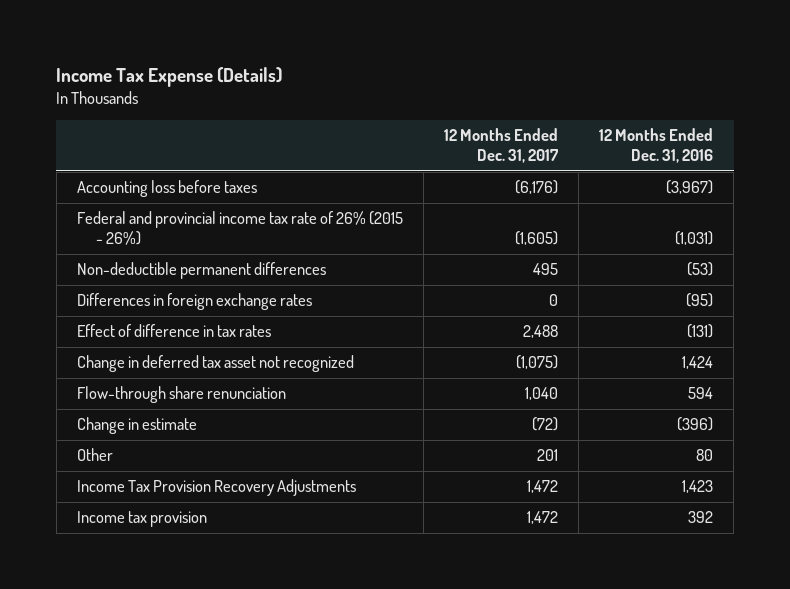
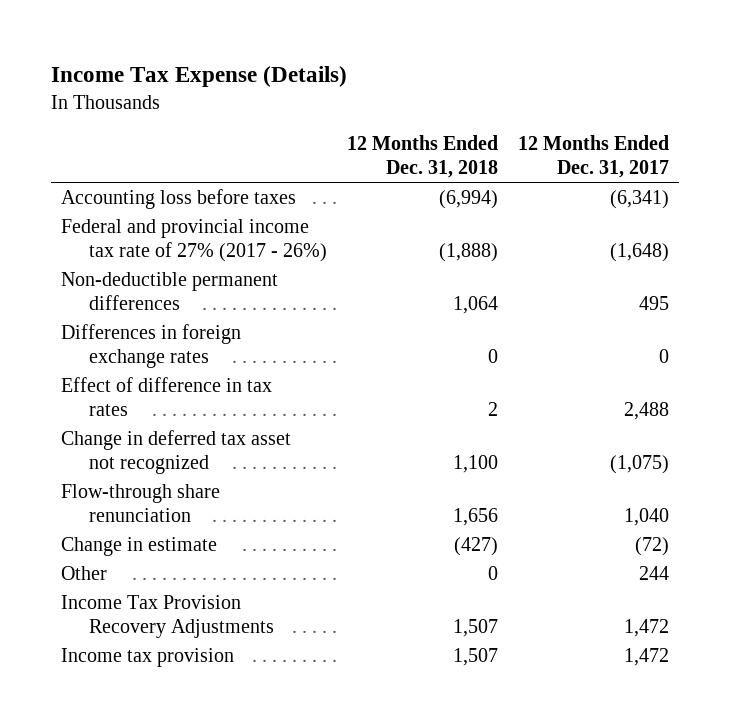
[599,128,714,164] 12 Months Ended Dec. 31, 2016 -> none
none -> [346,134,498,178] 12 Months Ended Dec. 31, 2018
[515,180,559,195] (6,176) -> [610,190,670,210] (6,341)
[77,211,404,246] Federal and provincial income tax rate of 26% (2015 - 26%) -> [61,219,327,263] Federal and provincial income tax rate of 27% (2017 - 26%)
[515,231,559,246] (1,605) -> [610,243,670,263] (1,648)
[537,449,559,462] 201 -> [639,566,670,581] 244

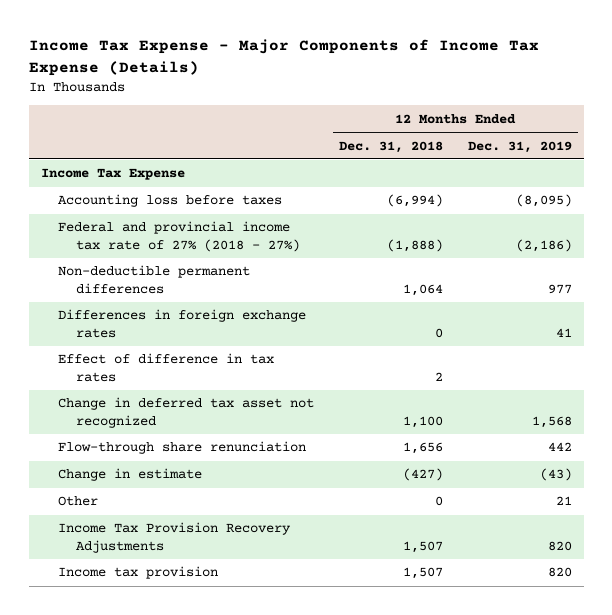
[50,65,347,87] Income Tax Expense (Details) -> [28,39,539,77] Income Tax Expense - Major Components of Income Tax Expense (Details)
[518,134,670,178] 12 Months Ended Dec. 31, 2017 -> none
none -> [467,140,572,153] Dec. 31, 2019
none -> [40,168,185,181] Income Tax Expense
[61,219,327,263] Federal and provincial income tax rate of 27% (2017 - 26%) -> [58,221,301,253] Federal and provincial income tax rate of 27% (2018 - 27%)

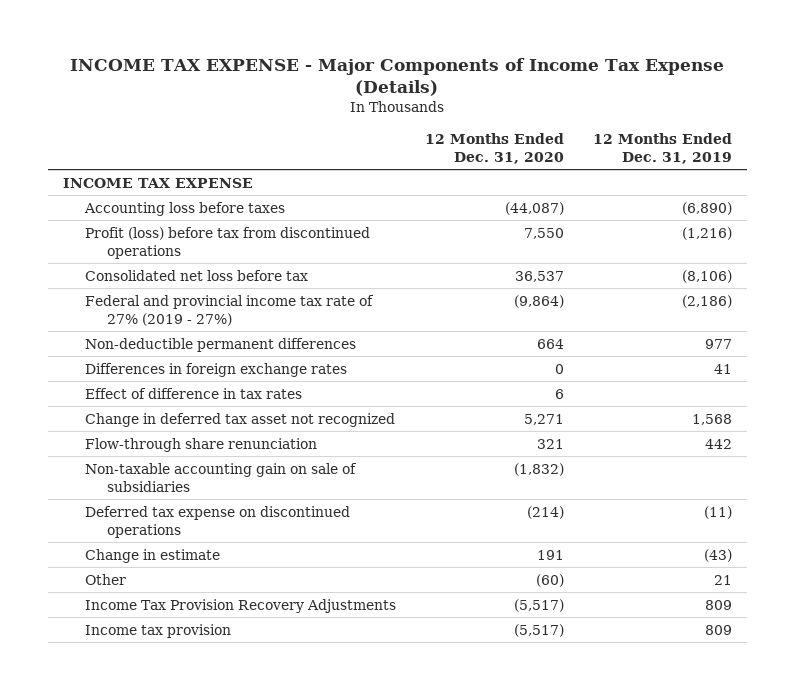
[28,39,539,77] Income Tax Expense - Major Components of Income Tax Expense (Details) -> [70,57,725,96] INCOME TAX EXPENSE - Major Components of Income Tax Expense (Details)
[339,140,444,153] Dec. 31, 2018 -> none
none -> [425,132,565,164] 12 Months Ended Dec. 31, 2020
[40,168,185,181] Income Tax Expense -> [62,177,253,188] INCOME TAX EXPENSE
[515,194,572,208] (8,095) -> [682,201,733,215] (6,890)
none -> [85,226,371,259] Profit (loss) before tax from discontinued operations
none -> [85,269,309,281] Consolidated net loss before tax
[58,221,301,253] Federal and provincial income tax rate of 27% (2018 - 27%) -> [85,294,375,326] Federal and provincial income tax rate of 27% (2019 - 27%)
none -> [85,462,358,492] Non-taxable accounting gain on sale of subsidiaries
none -> [85,505,351,538] Deferred tax expense on discontinued operations
[547,541,572,552] 820 -> [705,599,733,610] 809
[547,567,572,578] 820 -> [705,624,733,635] 809

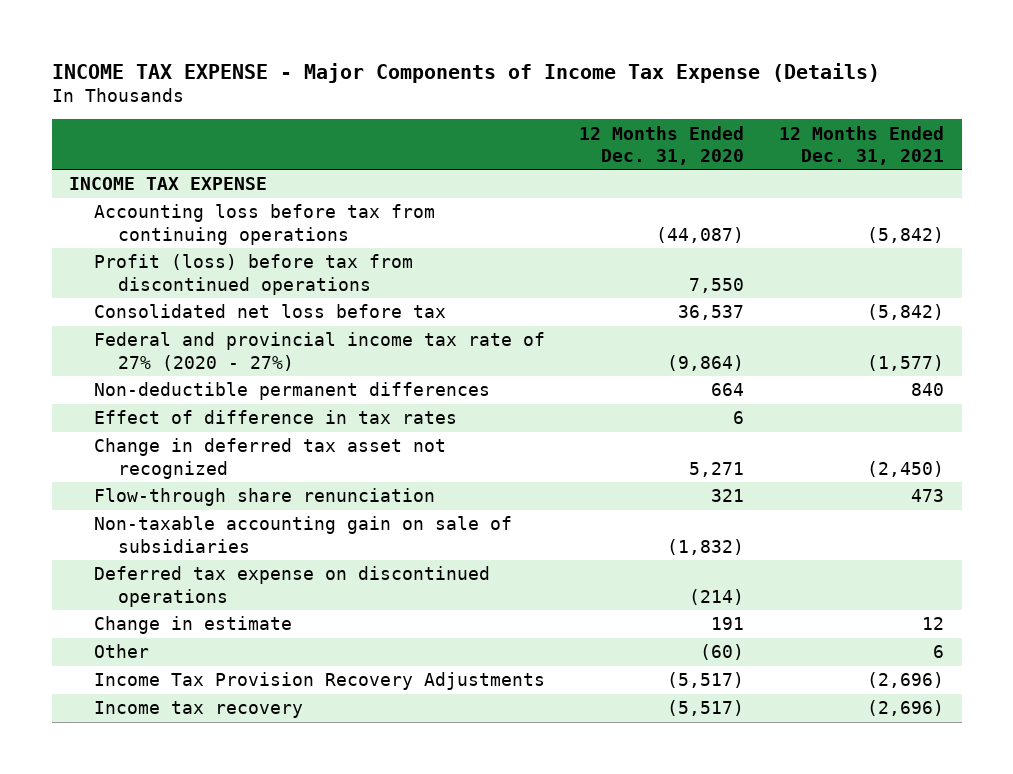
[593,132,733,164] 12 Months Ended Dec. 31, 2019 -> none
none -> [779,125,945,165] 12 Months Ended Dec. 31, 2021
[84,201,286,216] Accounting loss before taxes -> [93,204,435,245] Accounting loss before tax from continuing operations
[85,294,375,326] Federal and provincial income tax rate of 27% (2019 - 27%) -> [93,332,545,371] Federal and provincial income tax rate of 27% (2020 - 27%)
[85,362,348,377] Differences in foreign exchange rates -> none
[85,623,232,638] Income tax provision -> [93,701,303,719] Income tax recovery

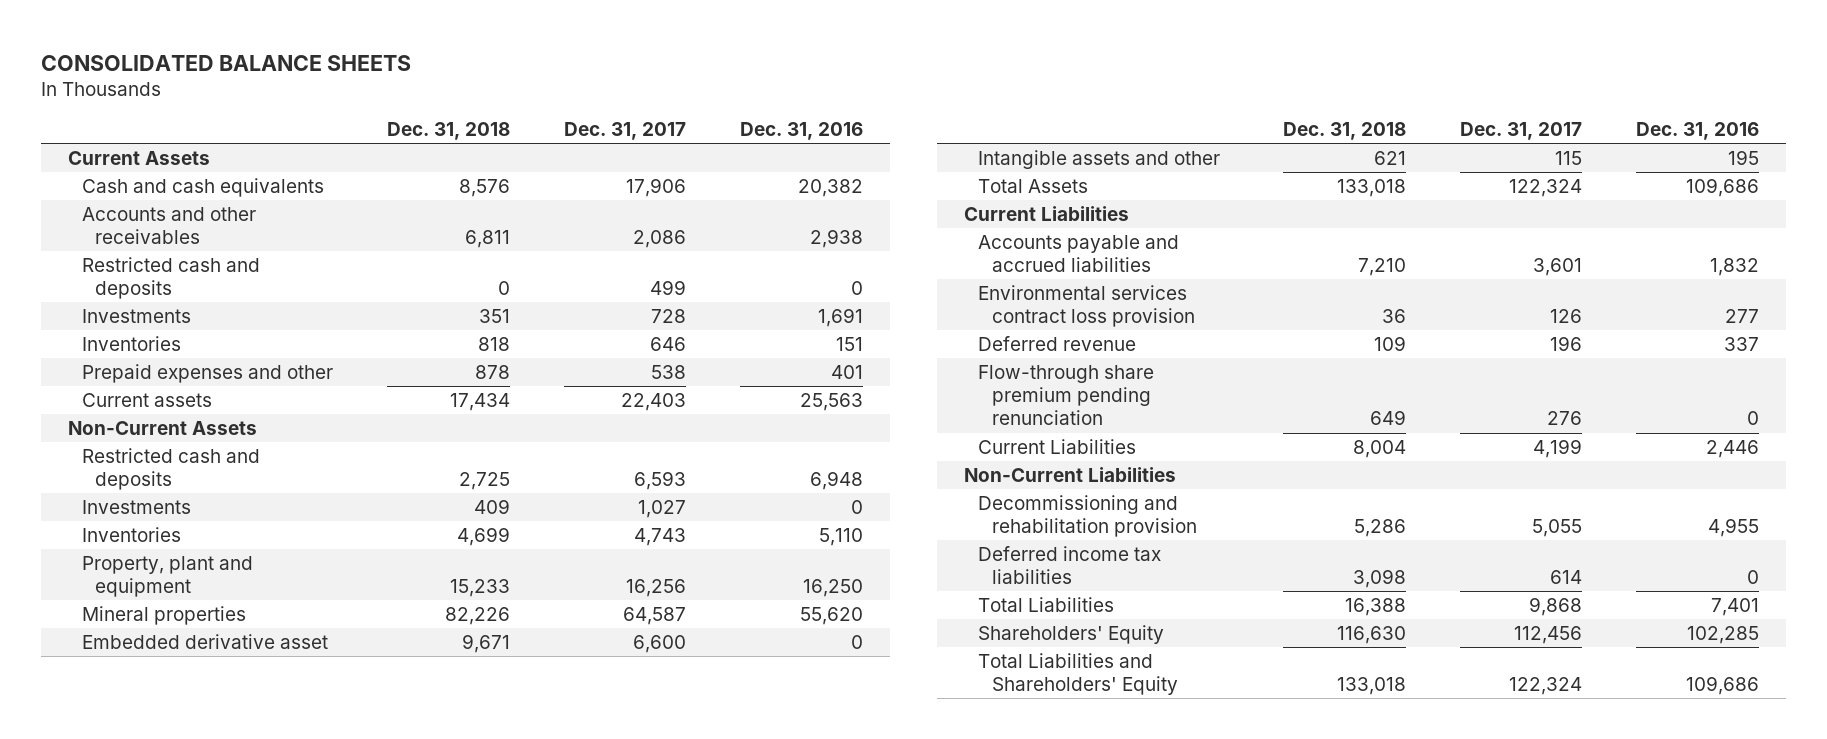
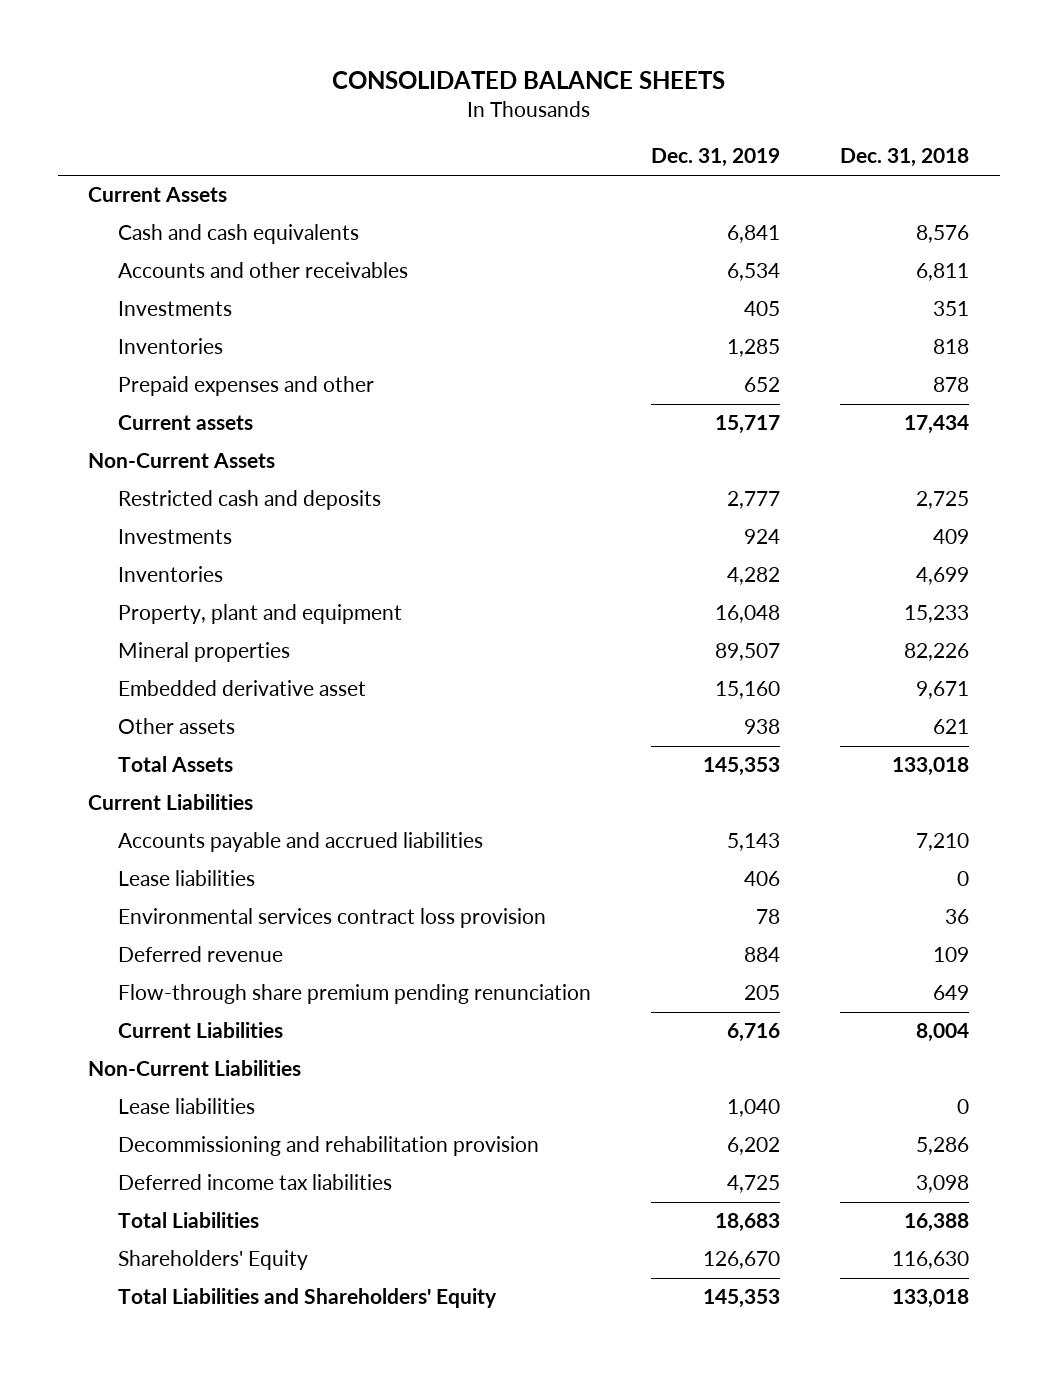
[563,121,686,140] Dec. 31, 2017 -> none
[739,121,863,140] Dec. 31, 2016 -> none
none -> [651,148,781,168] Dec. 31, 2019
[81,257,260,300] Restricted cash and deposits -> none
[977,150,1220,170] Intangible assets and other -> [118,718,236,735] Other assets
none -> [118,870,256,887] Lease liabilities
none -> [118,1098,256,1115] Lease liabilities

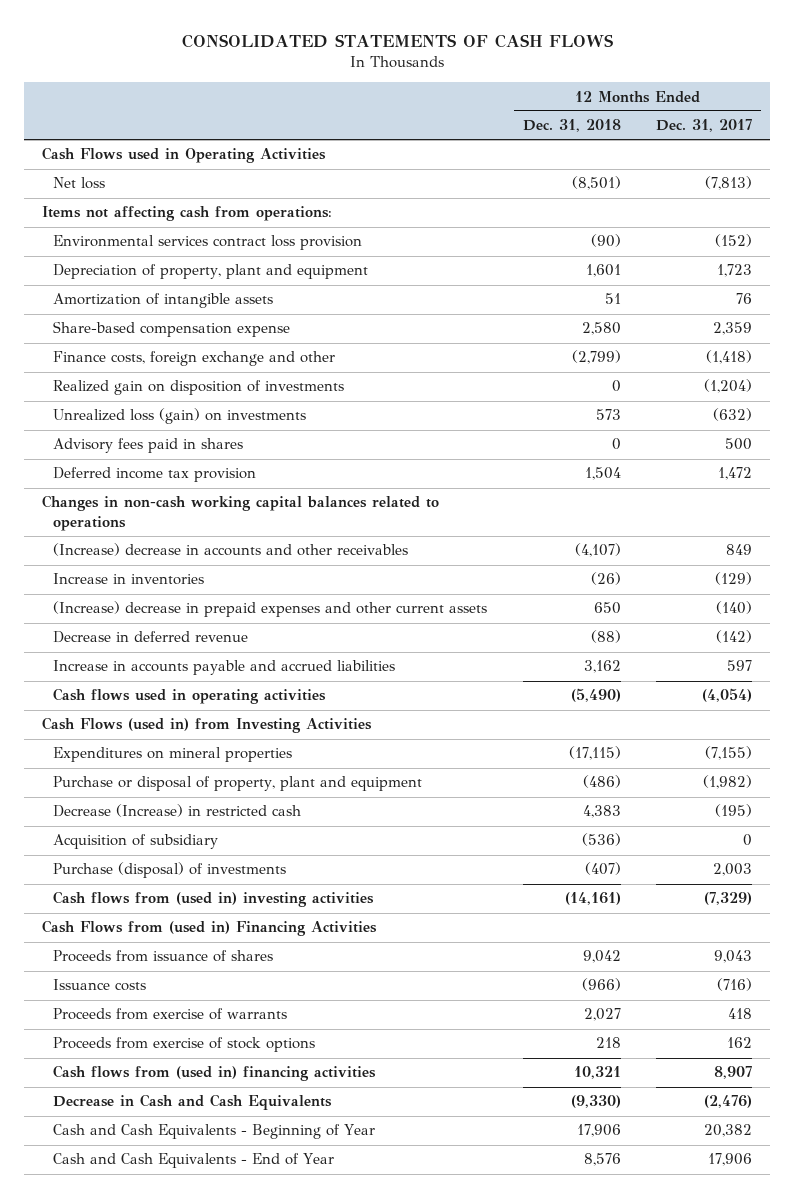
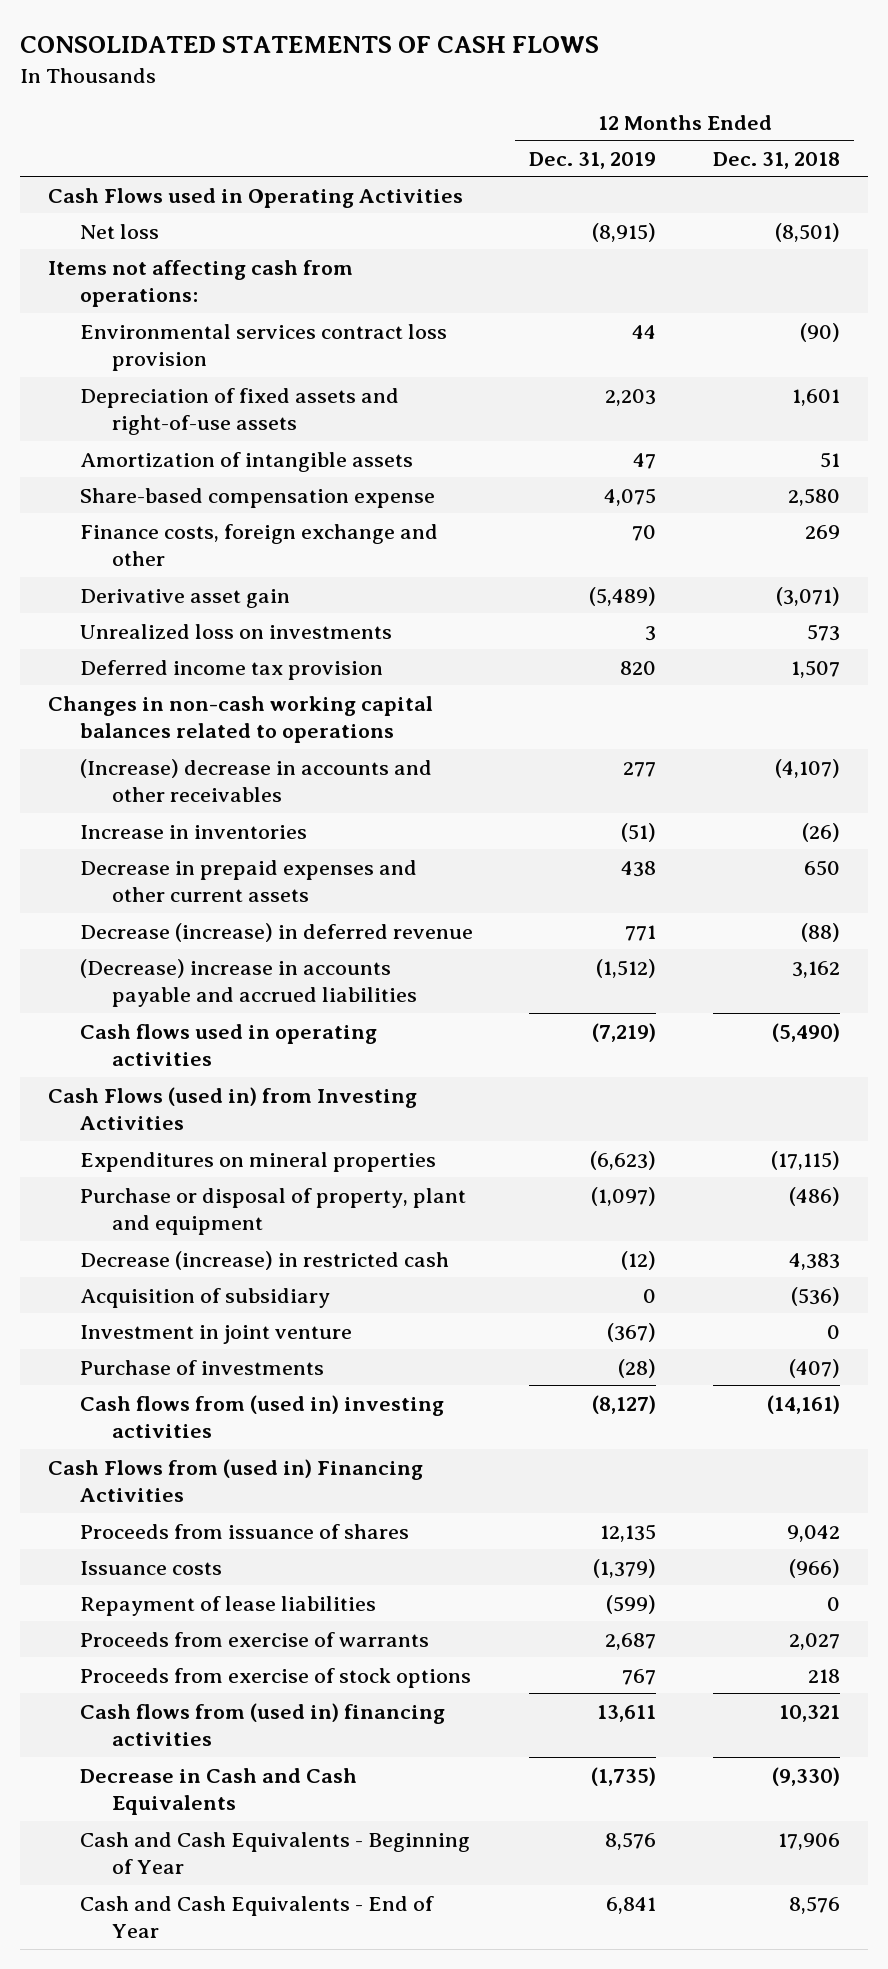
[656,119,753,133] Dec. 31, 2017 -> none
none -> [529,151,657,169] Dec. 31, 2019
[53,264,369,280] Depreciation of property, plant and equipment -> [79,387,399,436] Depreciation of fixed assets and right-of-use assets
[53,380,345,396] Realized gain on disposition of investments -> none
[53,438,244,454] Advisory fees paid in shares -> none
[571,350,621,365] (2,799) -> [804,524,840,539] 269
none -> [79,588,290,608] Derivative asset gain
[53,408,307,425] Unrealized loss (gain) on investments -> [79,623,392,639] Unrealized loss on investments
[584,467,621,481] 1,504 -> [790,659,840,678] 1,507
[53,601,488,618] (Increase) decrease in prepaid expenses and other current assets -> [79,859,417,903] Decrease in prepaid expenses and other current assets
[53,631,249,644] Decrease in deferred revenue -> [79,922,473,942] Decrease (increase) in deferred revenue
[53,660,396,676] Increase in accounts payable and accrued liabilities -> [79,958,417,1008] (Decrease) increase in accounts payable and accrued liabilities
[53,804,302,818] Decrease (Increase) in restricted cash -> [79,1250,449,1270] Decrease (increase) in restricted cash
none -> [79,1324,352,1344] Investment in joint venture
[53,862,287,879] Purchase (disposal) of investments -> [79,1359,324,1375] Purchase of investments
none -> [79,1595,376,1616] Repayment of lease liabilities

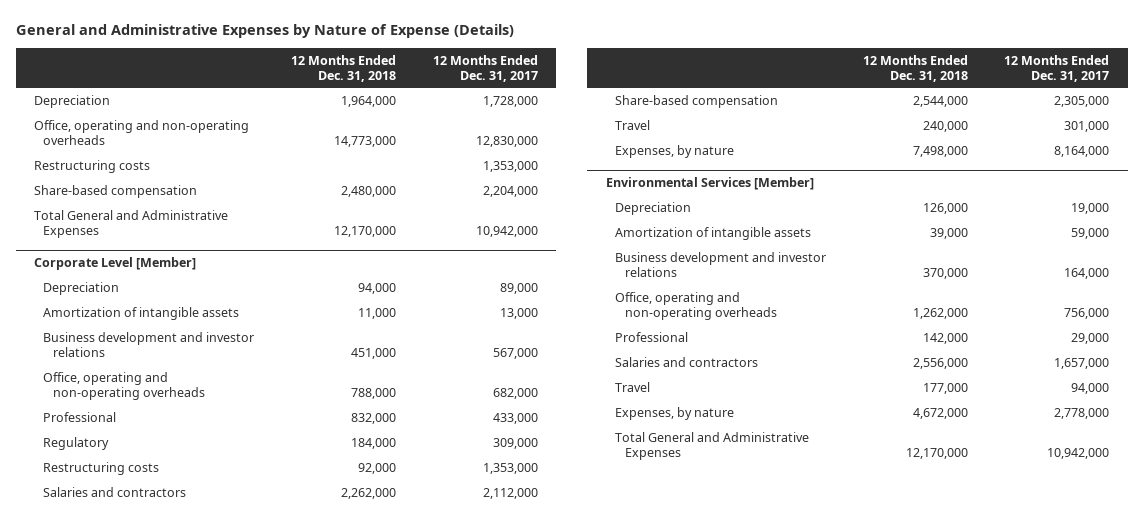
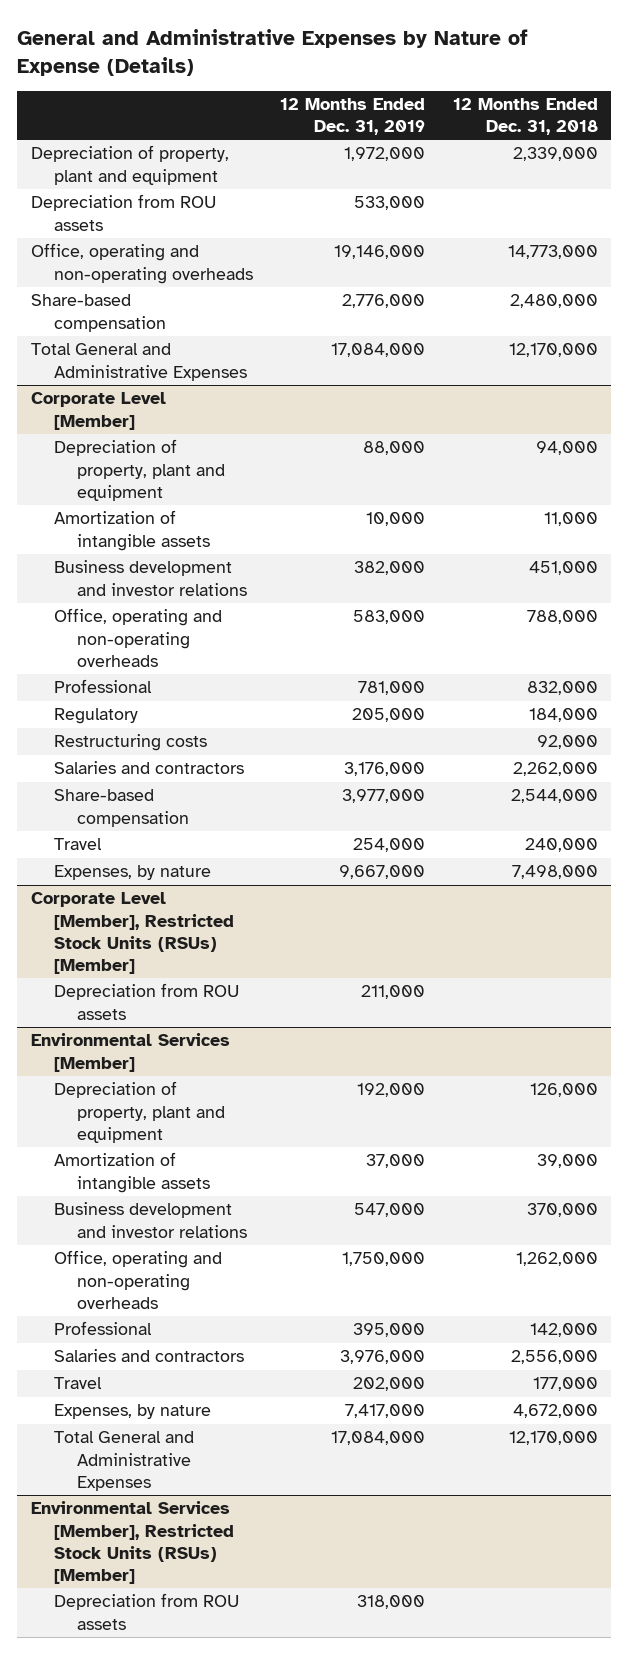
[432,54,538,82] 12 Months Ended Dec. 31, 2017 -> none
none -> [280,98,426,136] 12 Months Ended Dec. 31, 2019
[33,94,110,108] Depreciation -> none
none -> [30,145,229,185] Depreciation of property, plant and equipment
none -> [30,194,216,231] Depreciation from ROU assets
[33,159,150,173] Restructuring costs -> none
[43,281,120,295] Depreciation -> none
none -> [53,439,225,501] Depreciation of property, plant and equipment
none -> [30,892,234,974] Corporate Level [Member], Restricted Stock Units (RSUs) [Member]
none -> [53,983,239,1020] Depreciation from ROU assets
[615,201,692,215] Depreciation -> [53,1081,225,1143] Depreciation of property, plant and equipment
none -> [30,1501,234,1584] Environmental Services [Member], Restricted Stock Units (RSUs) [Member]
none -> [53,1593,239,1630] Depreciation from ROU assets

